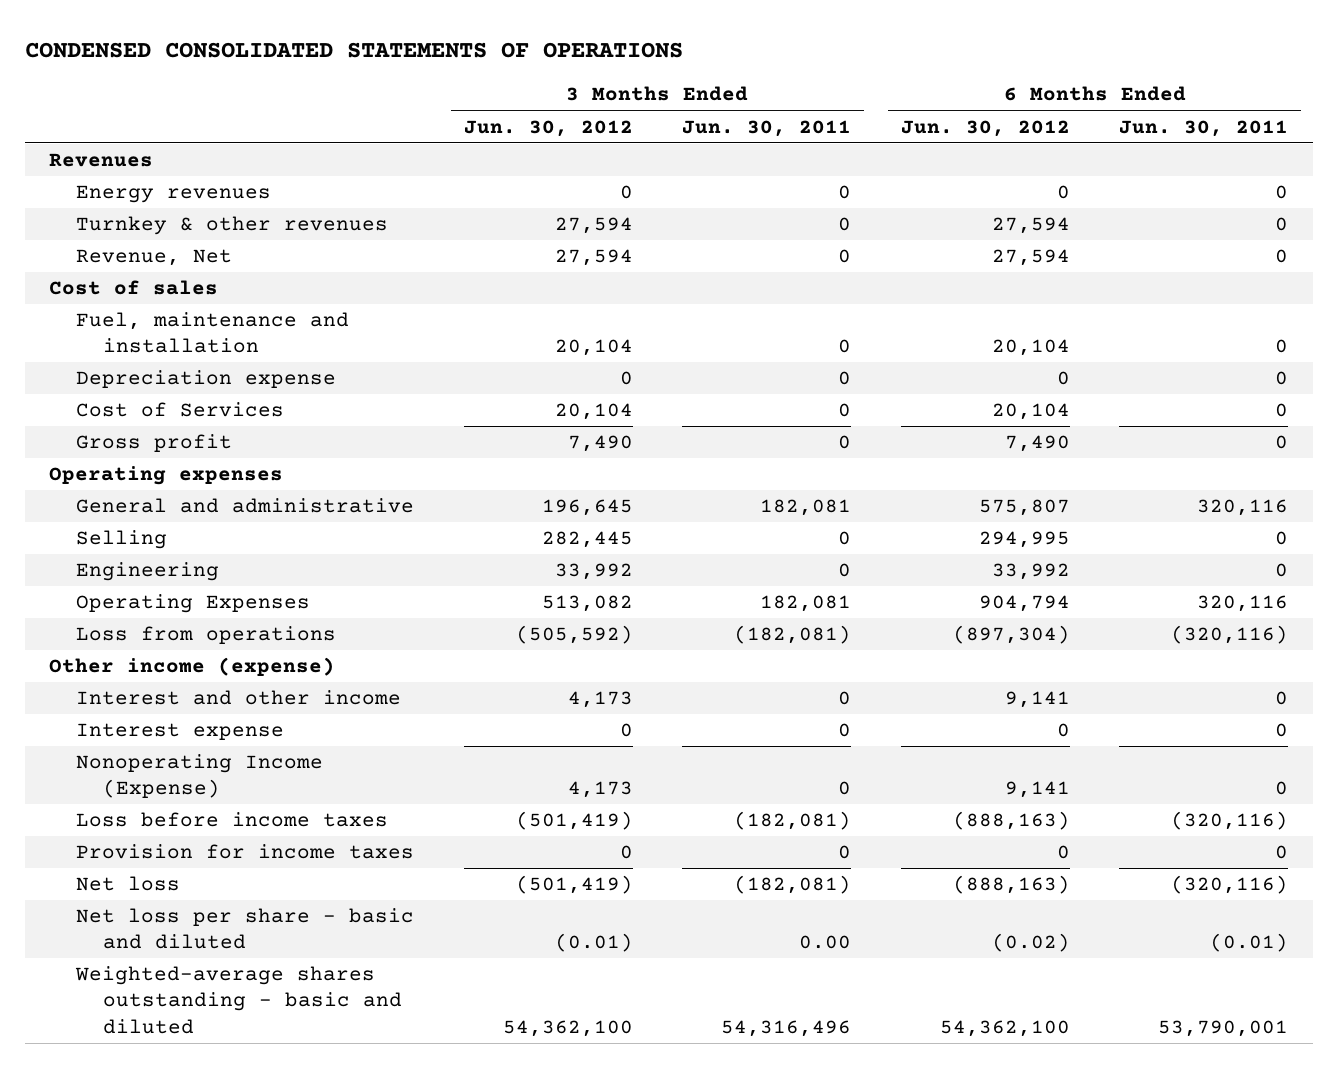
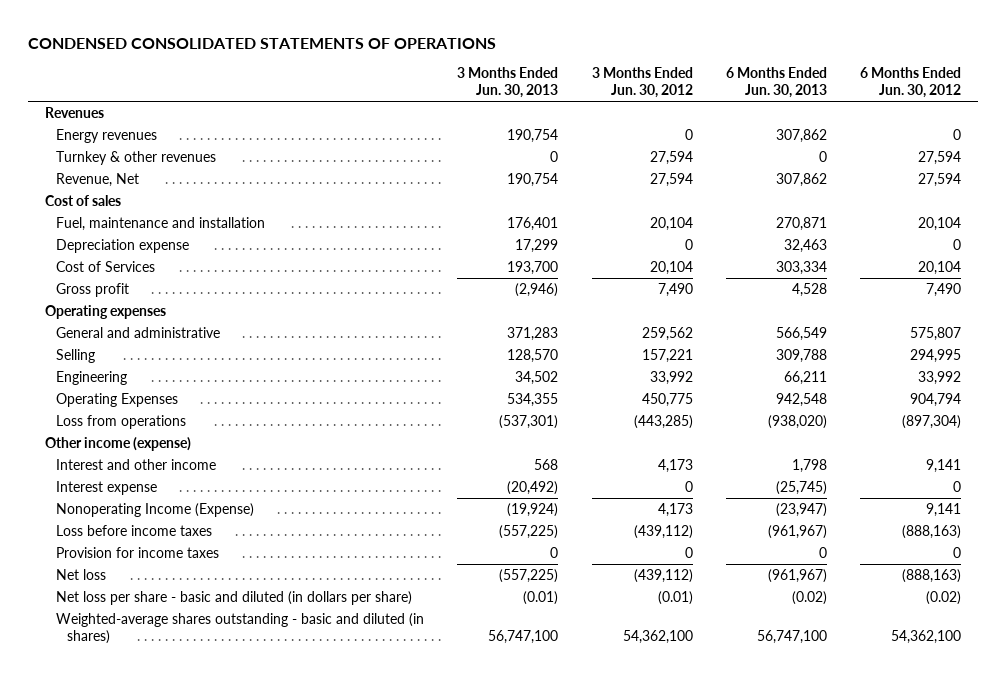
[682,119,852,137] Jun. 30, 2011 -> none
[1119,119,1289,137] Jun. 30, 2011 -> none
none -> [457,66,559,99] 3 Months Ended Jun. 30, 2013
none -> [725,66,827,99] 6 Months Ended Jun. 30, 2013
[541,499,633,517] 196,645 -> [641,326,693,341] 259,562
[541,531,633,549] 282,445 -> [641,348,693,363] 157,221
[541,595,633,613] 513,082 -> [641,392,693,407] 450,775
[515,625,633,645] (505,592) -> [633,414,693,429] (443,285)
[515,811,633,831] (501,419) -> [633,524,693,539] (439,112)
[515,875,633,895] (501,419) -> [633,568,693,583] (439,112)
[76,908,415,950] Net loss per share - basic and diluted -> [55,590,412,605] Net loss per share - basic and diluted (in dollars per share)
[75,966,402,1034] Weighted-average shares outstanding - basic and diluted -> [55,612,424,645] Weighted-average shares outstanding - basic and diluted (in shares)

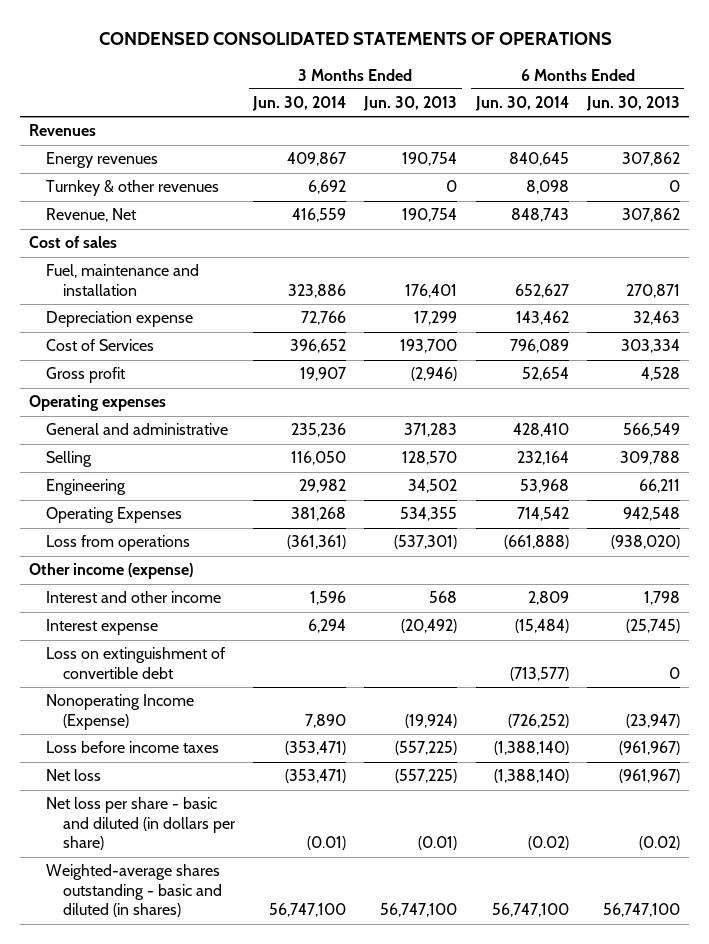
[591,66,693,99] 3 Months Ended Jun. 30, 2012 -> none
[860,66,962,99] 6 Months Ended Jun. 30, 2012 -> none
none -> [252,96,347,112] Jun. 30, 2014
none -> [474,96,569,112] Jun. 30, 2014
none -> [46,647,227,679] Loss on extinguishment of convertible debt
[55,546,219,558] Provision for income taxes -> none

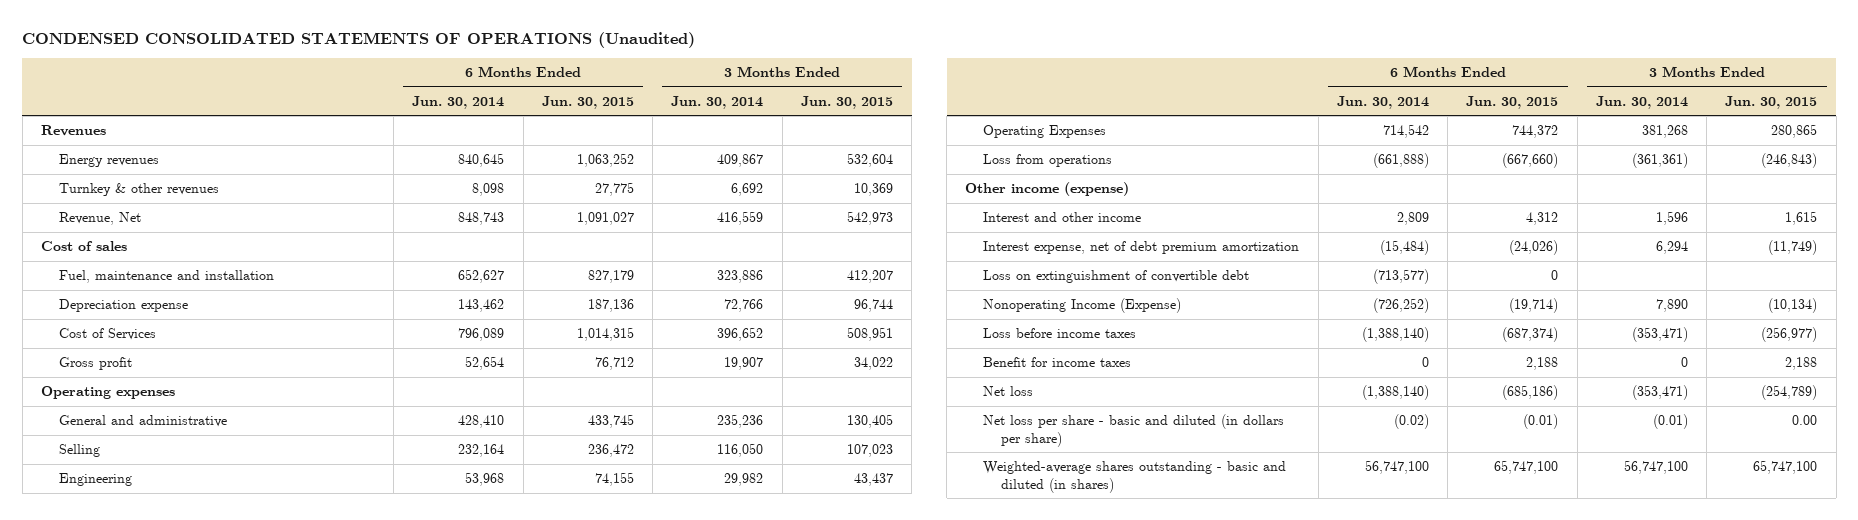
[98,32,612,46] CONDENSED CONSOLIDATED STATEMENTS OF OPERATIONS -> [22,31,696,48] CONDENSED CONSOLIDATED STATEMENTS OF OPERATIONS (Unaudited)
[363,96,458,112] Jun. 30, 2013 -> none
[585,96,680,112] Jun. 30, 2013 -> none
none -> [541,95,634,109] Jun. 30, 2015
none -> [800,95,893,109] Jun. 30, 2015
[46,619,159,636] Interest expense -> [983,241,1300,255] Interest expense, net of debt premium amortization
none -> [983,357,1132,368] Benefit for income taxes

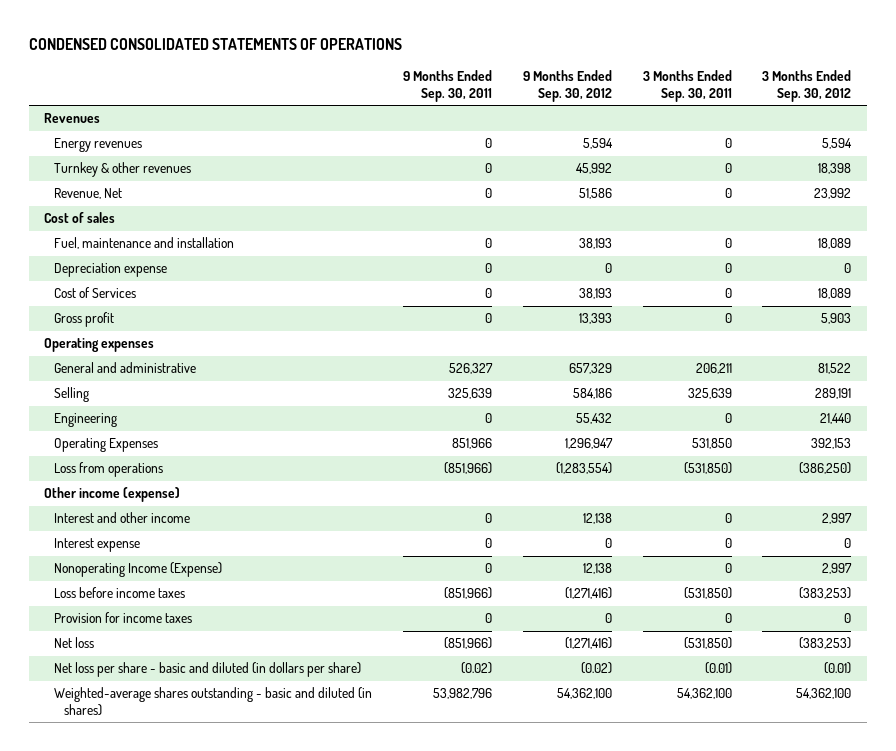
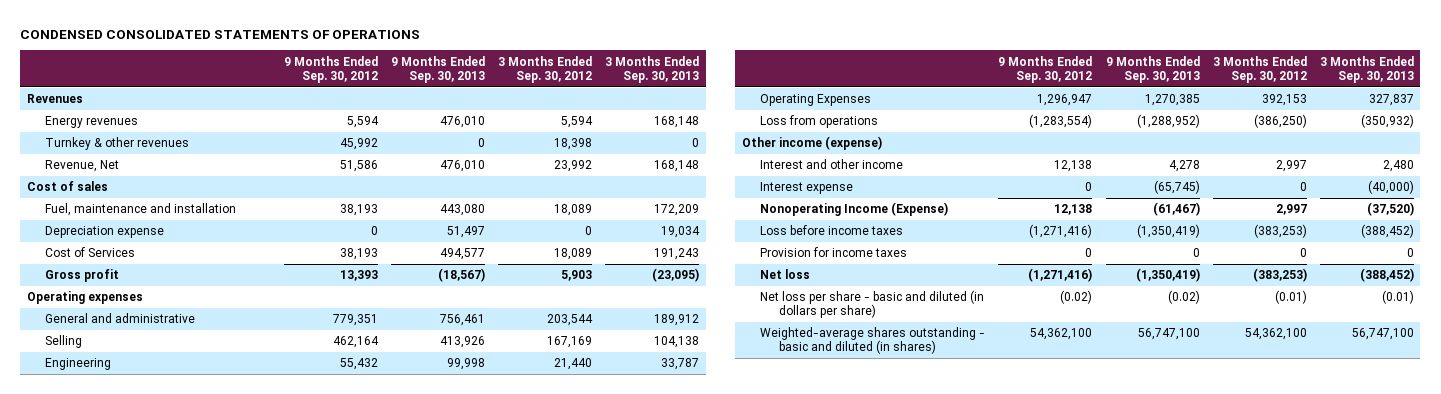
[403,70,493,102] 9 Months Ended Sep. 30, 2011 -> none
[642,70,732,102] 3 Months Ended Sep. 30, 2011 -> none
none -> [390,55,485,83] 9 Months Ended Sep. 30, 2013
none -> [605,55,700,83] 3 Months Ended Sep. 30, 2013
[568,363,612,375] 657,329 -> [332,314,378,327] 779,351
[818,363,852,375] 81,522 -> [546,314,593,327] 203,544
[572,388,612,400] 584,186 -> [332,336,379,349] 462,164
[815,388,852,400] 289,191 -> [546,336,592,349] 167,169

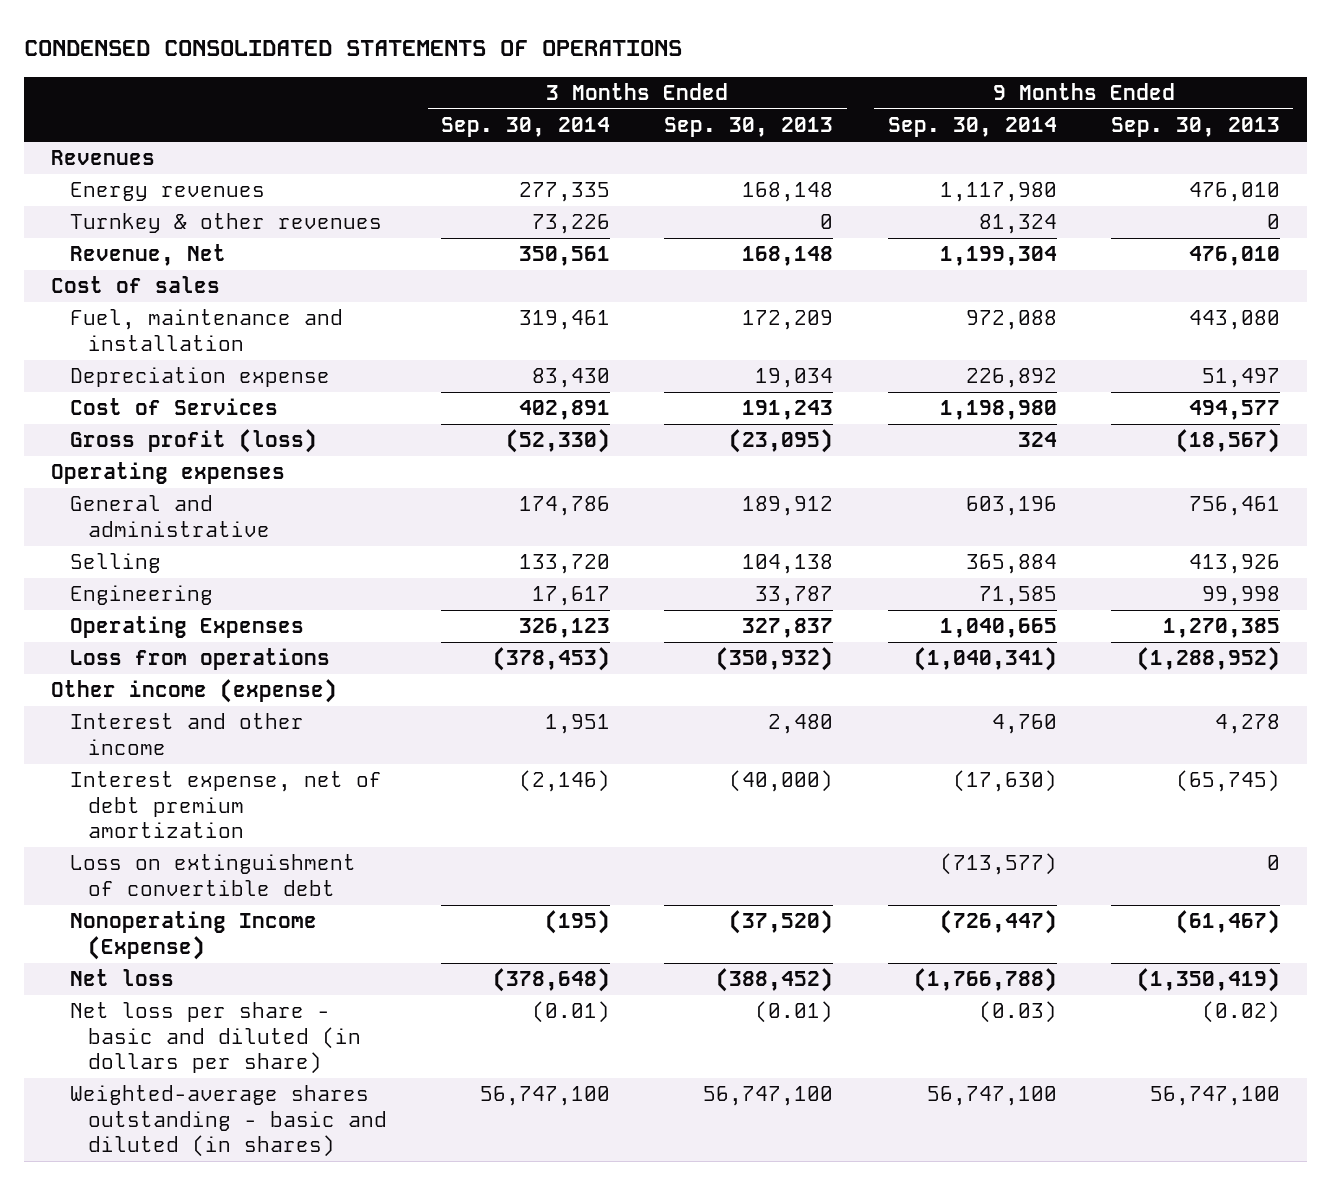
[283,55,378,83] 9 Months Ended Sep. 30, 2012 -> none
[497,55,592,83] 3 Months Ended Sep. 30, 2012 -> none
none -> [441,117,611,138] Sep. 30, 2014
none -> [887,117,1057,138] Sep. 30, 2014
[45,269,120,283] Gross profit -> [69,429,317,454] Gross profit (loss)
[760,182,854,195] Interest expense -> [69,771,382,838] Interest expense, net of debt premium amortization
none -> [69,854,356,896] Loss on extinguishment of convertible debt
[760,225,904,236] Loss before income taxes -> none
[760,247,908,258] Provision for income taxes -> none

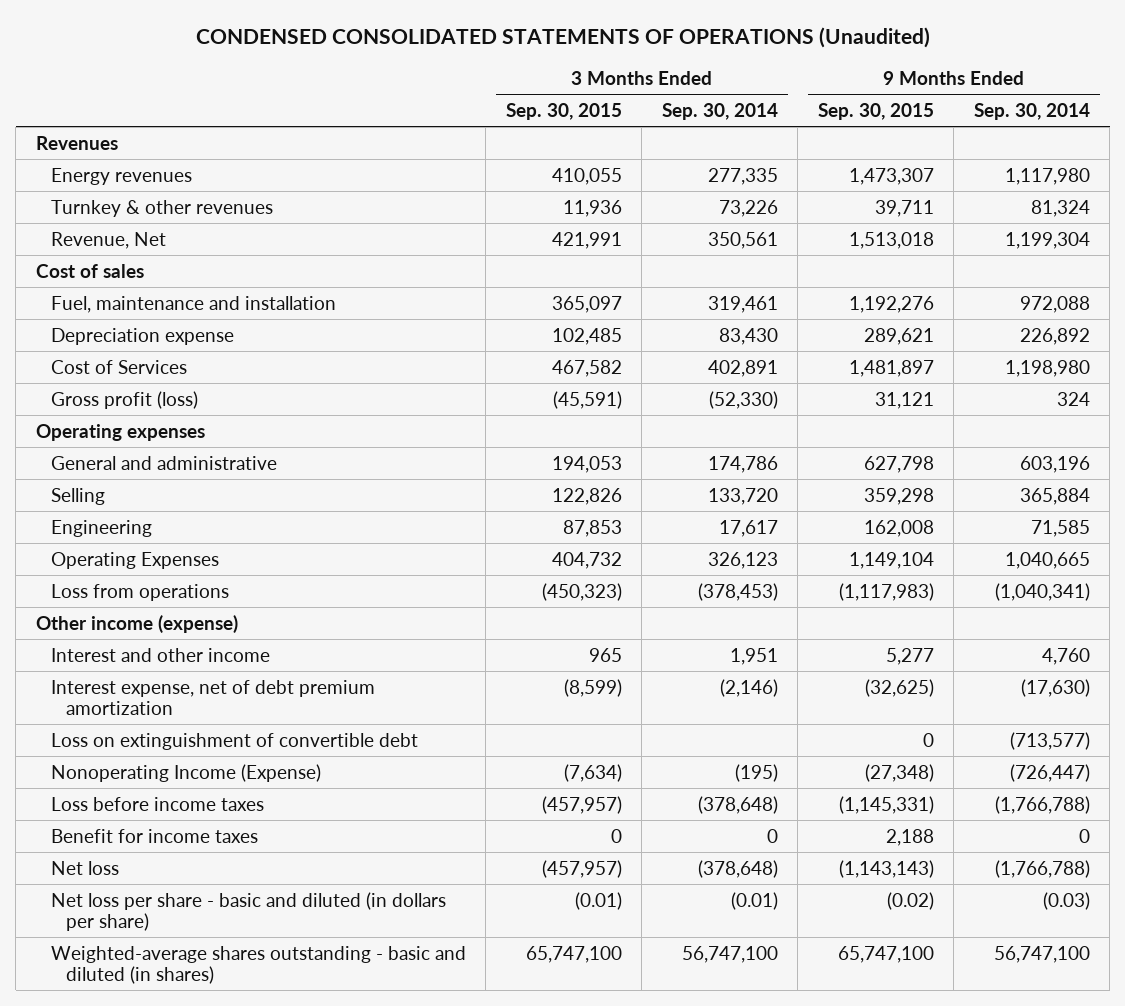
[24,40,683,57] CONDENSED CONSOLIDATED STATEMENTS OF OPERATIONS -> [195,27,930,49] CONDENSED CONSOLIDATED STATEMENTS OF OPERATIONS (Unaudited)
[664,117,834,138] Sep. 30, 2013 -> none
[1110,117,1280,138] Sep. 30, 2013 -> none
none -> [505,102,622,120] Sep. 30, 2015
none -> [817,102,934,120] Sep. 30, 2015
none -> [50,796,264,811] Loss before income taxes
none -> [50,828,258,843] Benefit for income taxes

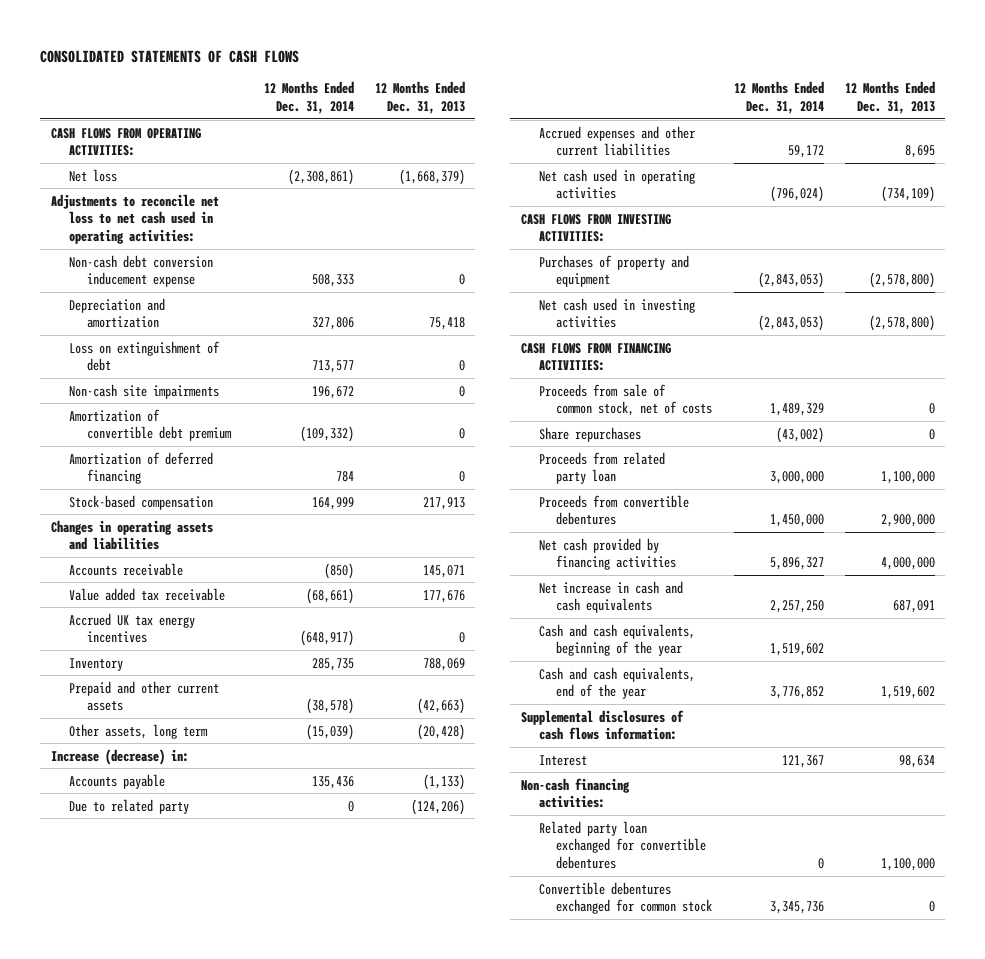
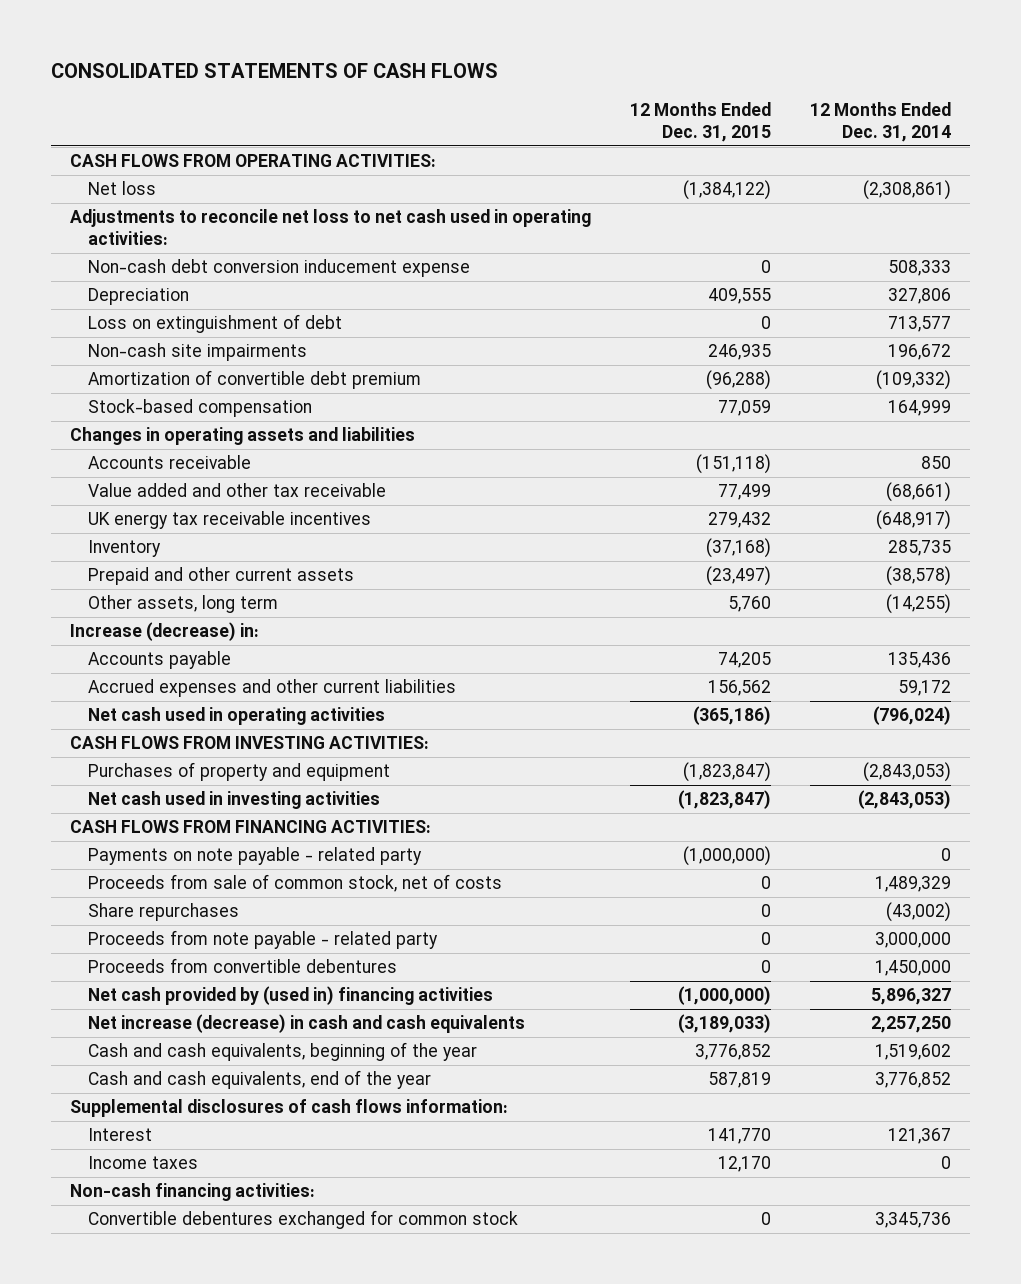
[374,81,465,115] 12 Months Ended Dec. 31, 2013 -> none
none -> [630,101,772,142] 12 Months Ended Dec. 31, 2015
[68,297,165,329] Depreciation and amortization -> [88,288,190,306] Depreciation
[68,451,213,485] Amortization of deferred financing -> none
[323,562,354,579] (850) -> [920,456,951,470] 850
[68,587,225,601] Value added tax receivable -> [88,483,387,498] Value added and other tax receivable
[68,612,195,644] Accrued UK tax energy incentives -> [88,511,372,530] UK energy tax receivable incentives
[305,723,354,740] (15,039) -> [885,594,951,615] (14,255)
[68,798,189,814] Due to related party -> none
none -> [88,847,423,866] Payments on note payable - related party
[538,451,665,485] Proceeds from related party loan -> [88,930,439,950] Proceeds from note payable - related party
[538,537,677,571] Net cash provided by financing activities -> [88,986,494,1006] Net cash provided by (used in) financing activities
[538,580,683,614] Net increase in cash and cash equivalents -> [88,1014,526,1034] Net increase (decrease) in cash and cash equivalents
none -> [88,1156,199,1170] Income taxes
[538,820,707,870] Related party loan exchanged for convertible debentures -> none

